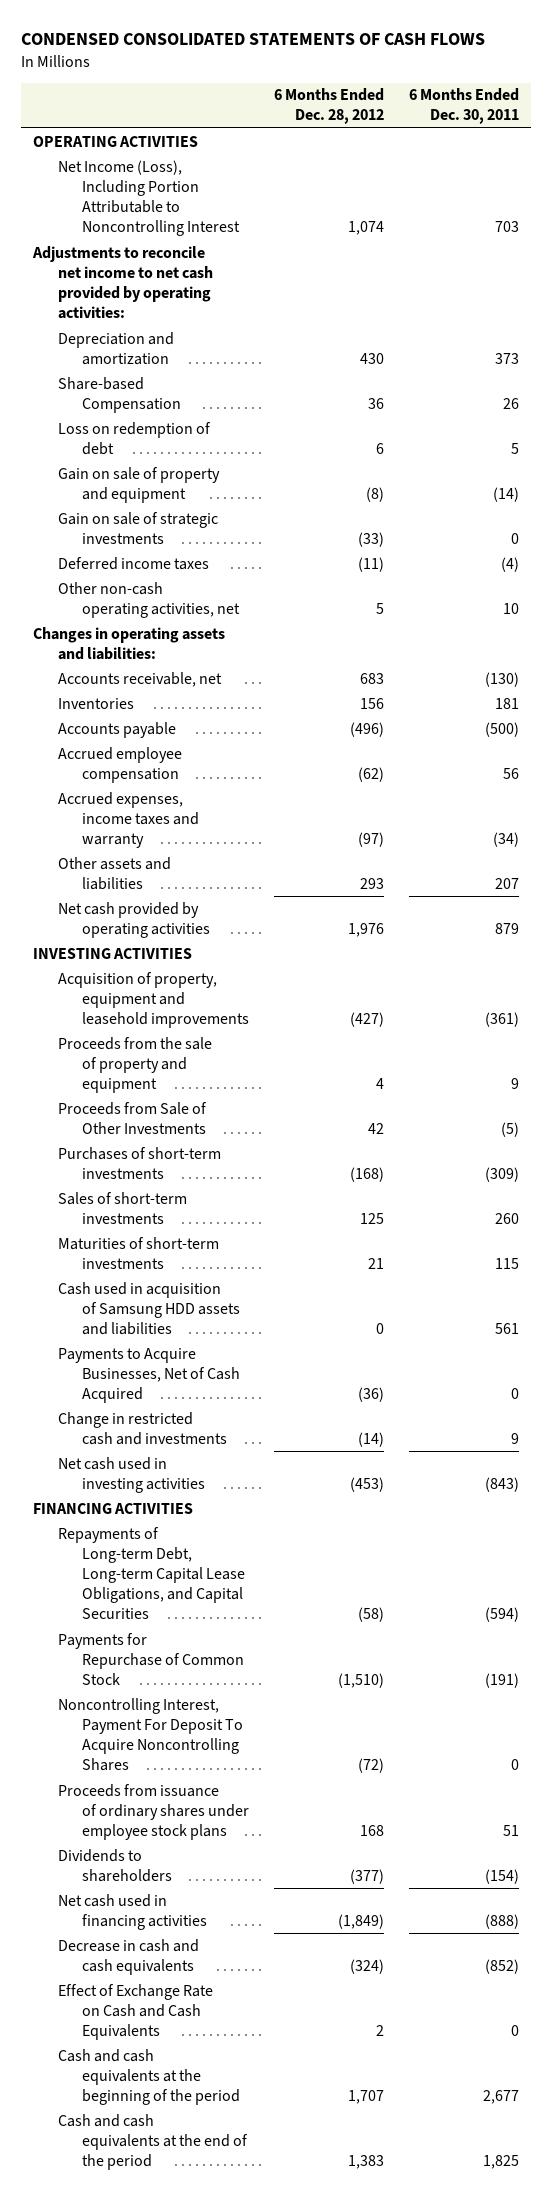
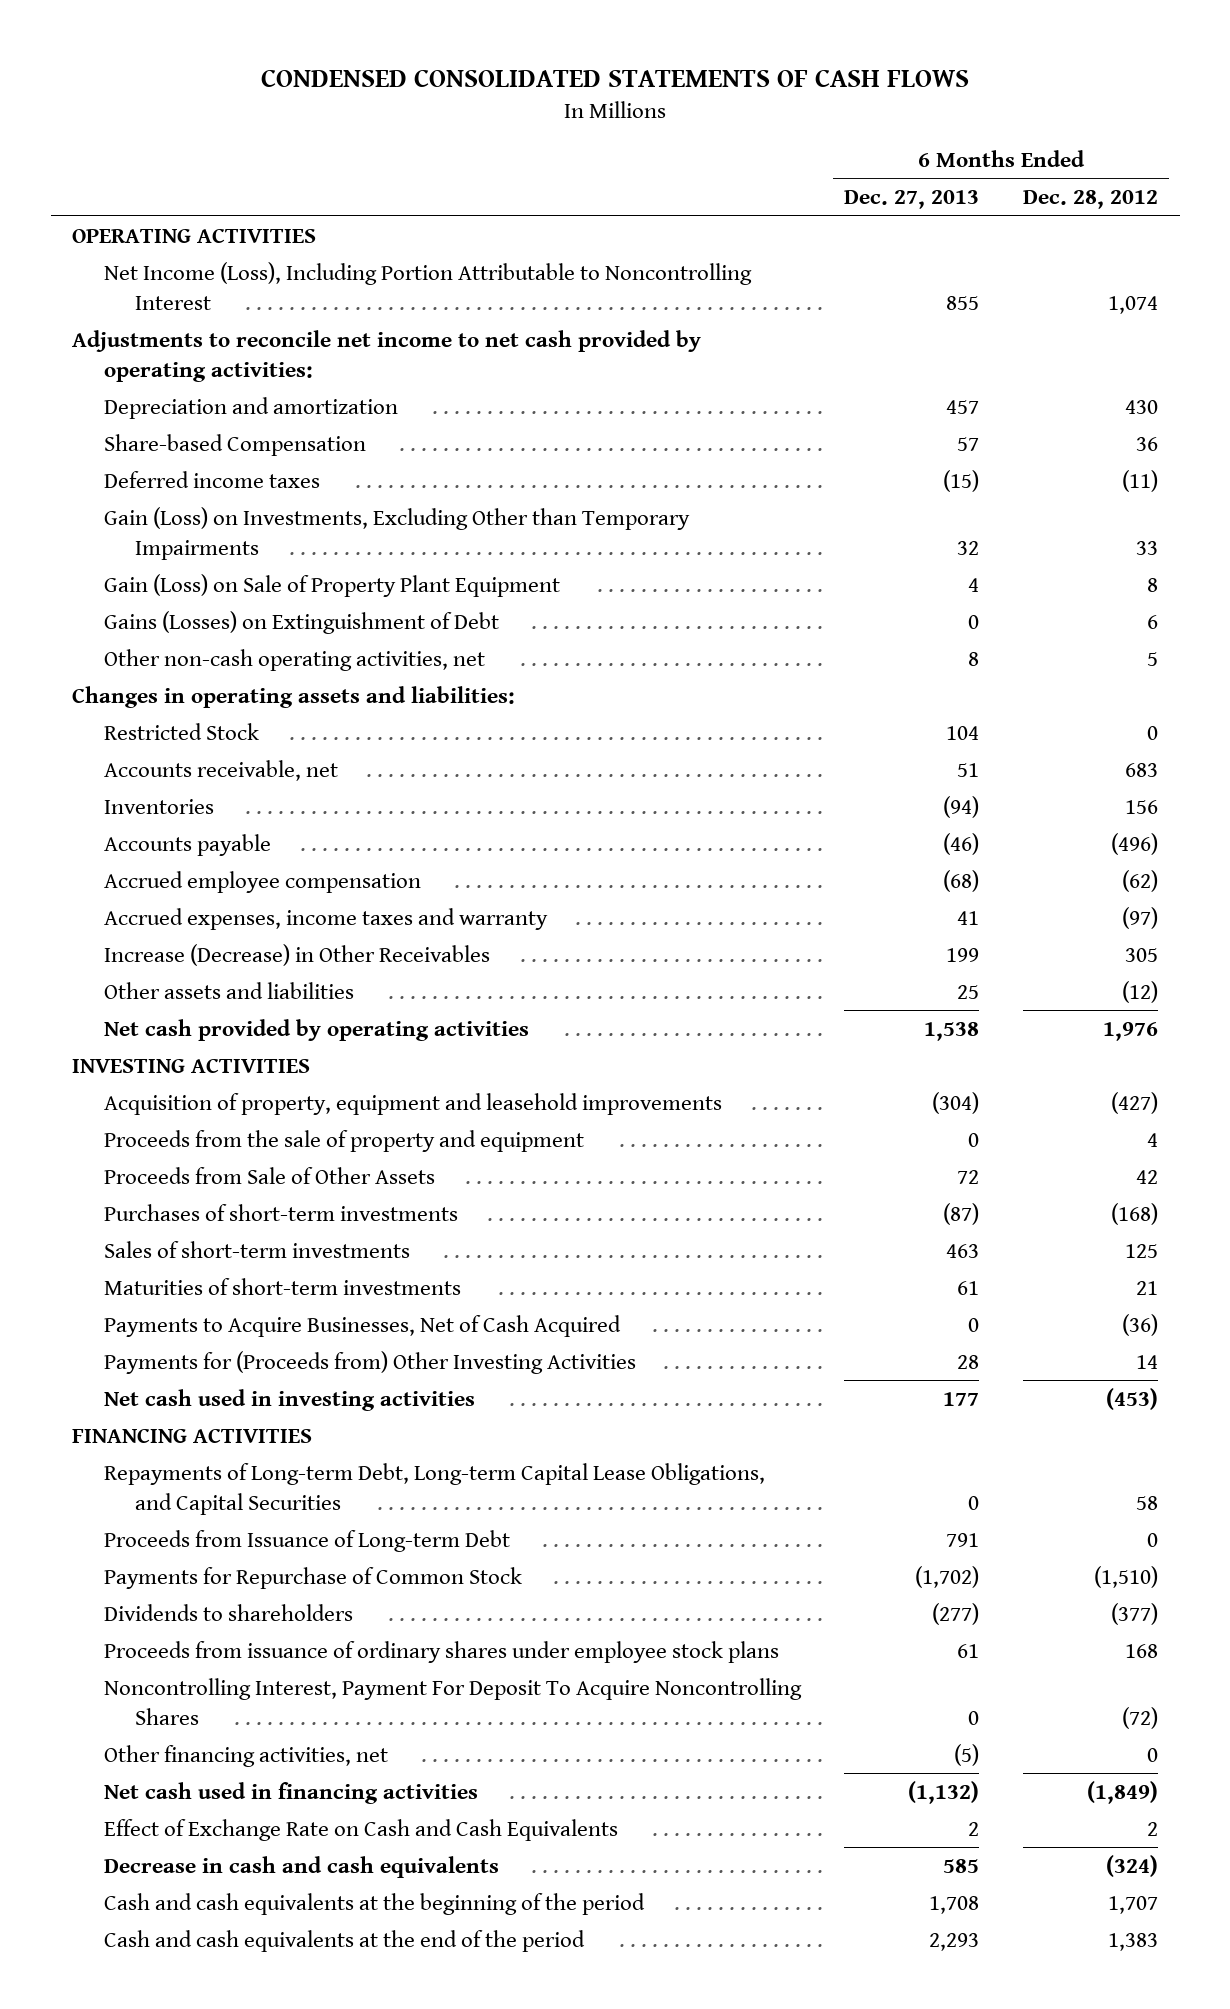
[408,88,519,125] 6 Months Ended Dec. 30, 2011 -> none
none -> [844,190,980,210] Dec. 27, 2013
[57,421,211,455] Loss on redemption of debt -> none
[57,466,220,503] Gain on sale of property and equipment -> none
[57,511,218,544] Gain on sale of strategic investments -> none
none -> [103,506,690,560] Gain (Loss) on Investments, Excluding Other than Temporary Impairments
none -> [103,573,560,597] Gain (Loss) on Sale of Property Plant Equipment
none -> [103,610,499,634] Gains (Losses) on Extinguishment of Debt
none -> [103,722,259,740] Restricted Stock
none -> [103,943,490,966] Increase (Decrease) in Other Receivables
[359,877,384,889] 293 -> [1121,980,1158,1003] (12)
[57,1101,207,1134] Proceeds from Sale of Other Investments -> [103,1166,435,1184] Proceeds from Sale of Other Assets
[57,1281,241,1336] Cash used in acquisition of Samsung HDD assets and liabilities -> none
[57,1411,228,1445] Change in restricted cash and investments -> none
none -> [103,1350,636,1374] Payments for (Proceeds from) Other Investing Activities
[357,1607,384,1623] (58) -> [1135,1495,1158,1510] 58
none -> [103,1529,510,1552] Proceeds from Issuance of Long-term Debt
[57,1783,250,1841] Proceeds from issuance of ordinary shares under employee stock plans -> [103,1640,779,1663] Proceeds from issuance of ordinary shares under employee stock plans
[57,1697,244,1772] Noncontrolling Interest, Payment For Deposit To Acquire Noncontrolling Shares -> [103,1677,802,1725] Noncontrolling Interest, Payment For Deposit To Acquire Noncontrolling Shares
none -> [103,1744,388,1767] Other financing activities, net
[57,1938,199,1975] Decrease in cash and cash equivalents -> [103,1855,499,1878] Decrease in cash and cash equivalents

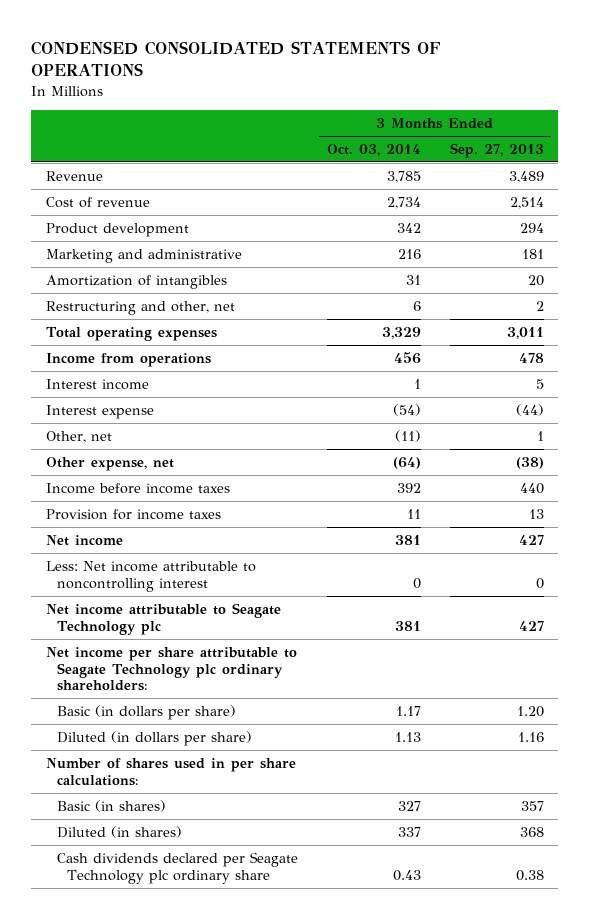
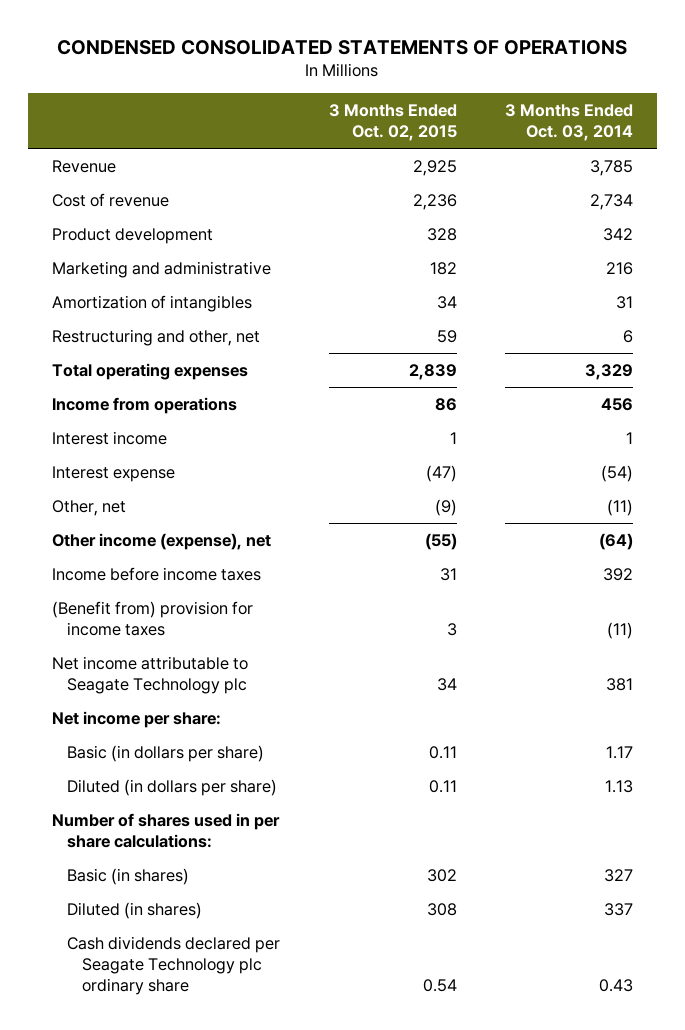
[449,143,544,159] Sep. 27, 2013 -> none
none -> [328,103,457,142] 3 Months Ended Oct. 02, 2015
[45,456,174,471] Other expense, net -> [51,532,271,550] Other income (expense), net
[45,534,123,546] Net income -> none
[45,560,256,592] Less: Net income attributable to noncontrolling interest -> none
[45,508,221,520] Provision for income taxes -> [51,600,253,637] (Benefit from) provision for income taxes
[406,508,421,519] 11 -> [606,622,633,640] (11)
[45,646,297,692] Net income per share attributable to Seagate Technology plc ordinary shareholders: -> [51,710,221,728] Net income per share:

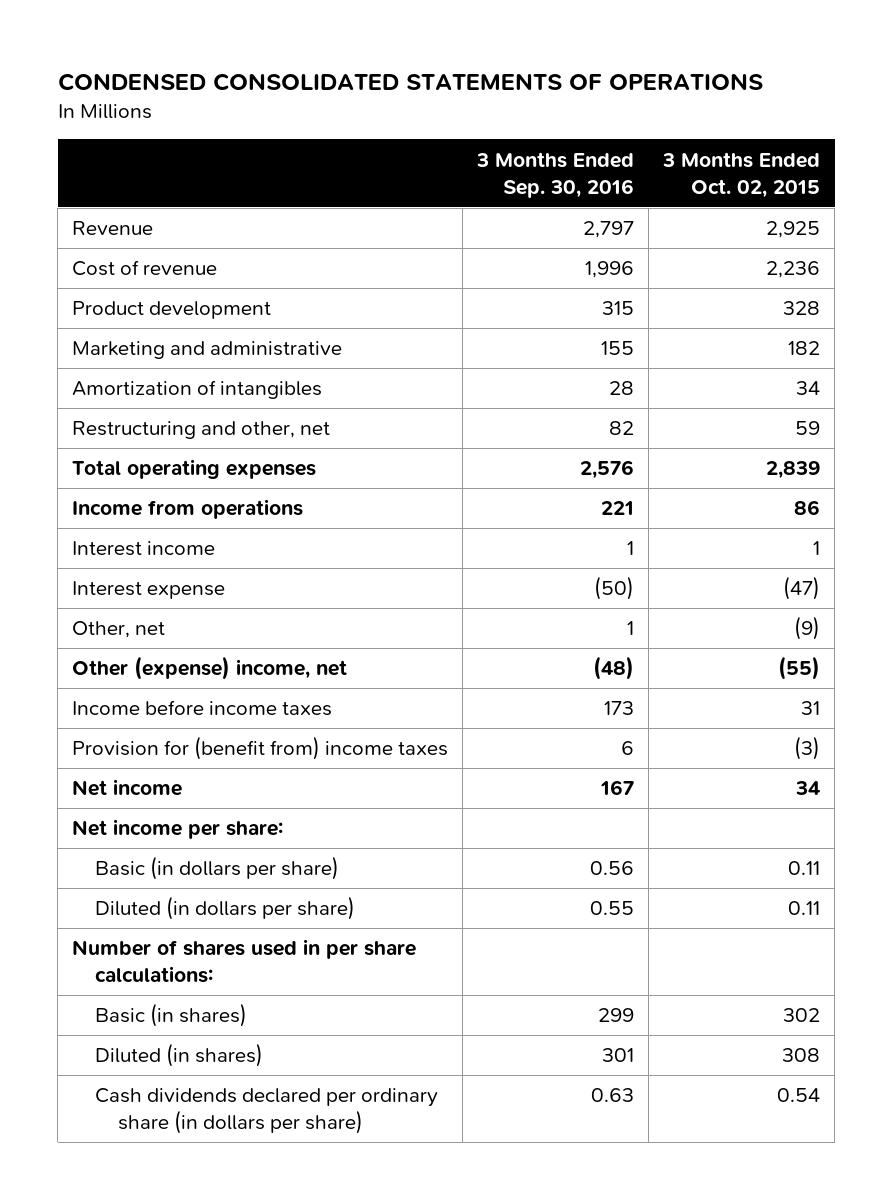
[504,103,633,142] 3 Months Ended Oct. 03, 2014 -> none
none -> [476,151,635,198] 3 Months Ended Sep. 30, 2016
[51,532,271,550] Other income (expense), net -> [72,656,348,681] Other (expense) income, net
[51,600,253,637] (Benefit from) provision for income taxes -> [72,736,449,761] Provision for (benefit from) income taxes
[446,623,457,637] 3 -> [794,736,821,761] (3)
[51,655,248,695] Net income attributable to Seagate Technology plc -> [72,779,183,797] Net income
[67,935,281,996] Cash dividends declared per Seagate Technology plc ordinary share -> [94,1088,438,1135] Cash dividends declared per ordinary share (in dollars per share)

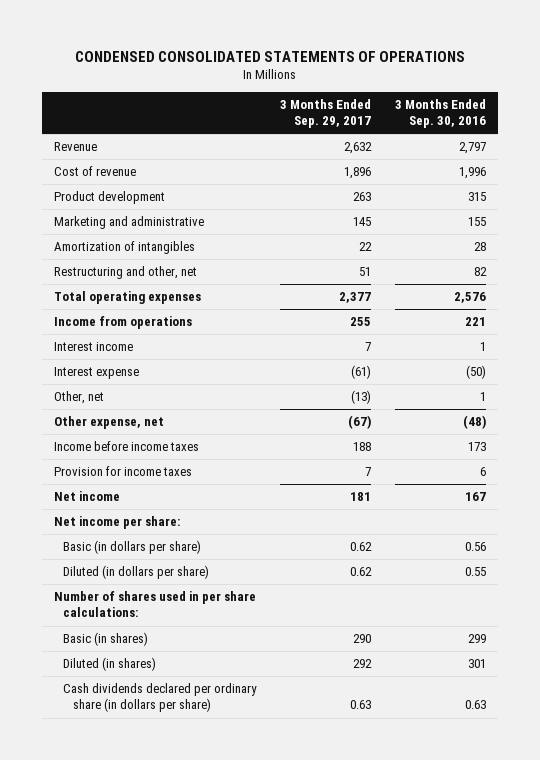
[662,151,821,198] 3 Months Ended Oct. 02, 2015 -> none
none -> [280,99,372,129] 3 Months Ended Sep. 29, 2017
[72,656,348,681] Other (expense) income, net -> [53,416,164,430] Other expense, net
[72,736,449,761] Provision for (benefit from) income taxes -> [53,466,192,477] Provision for income taxes

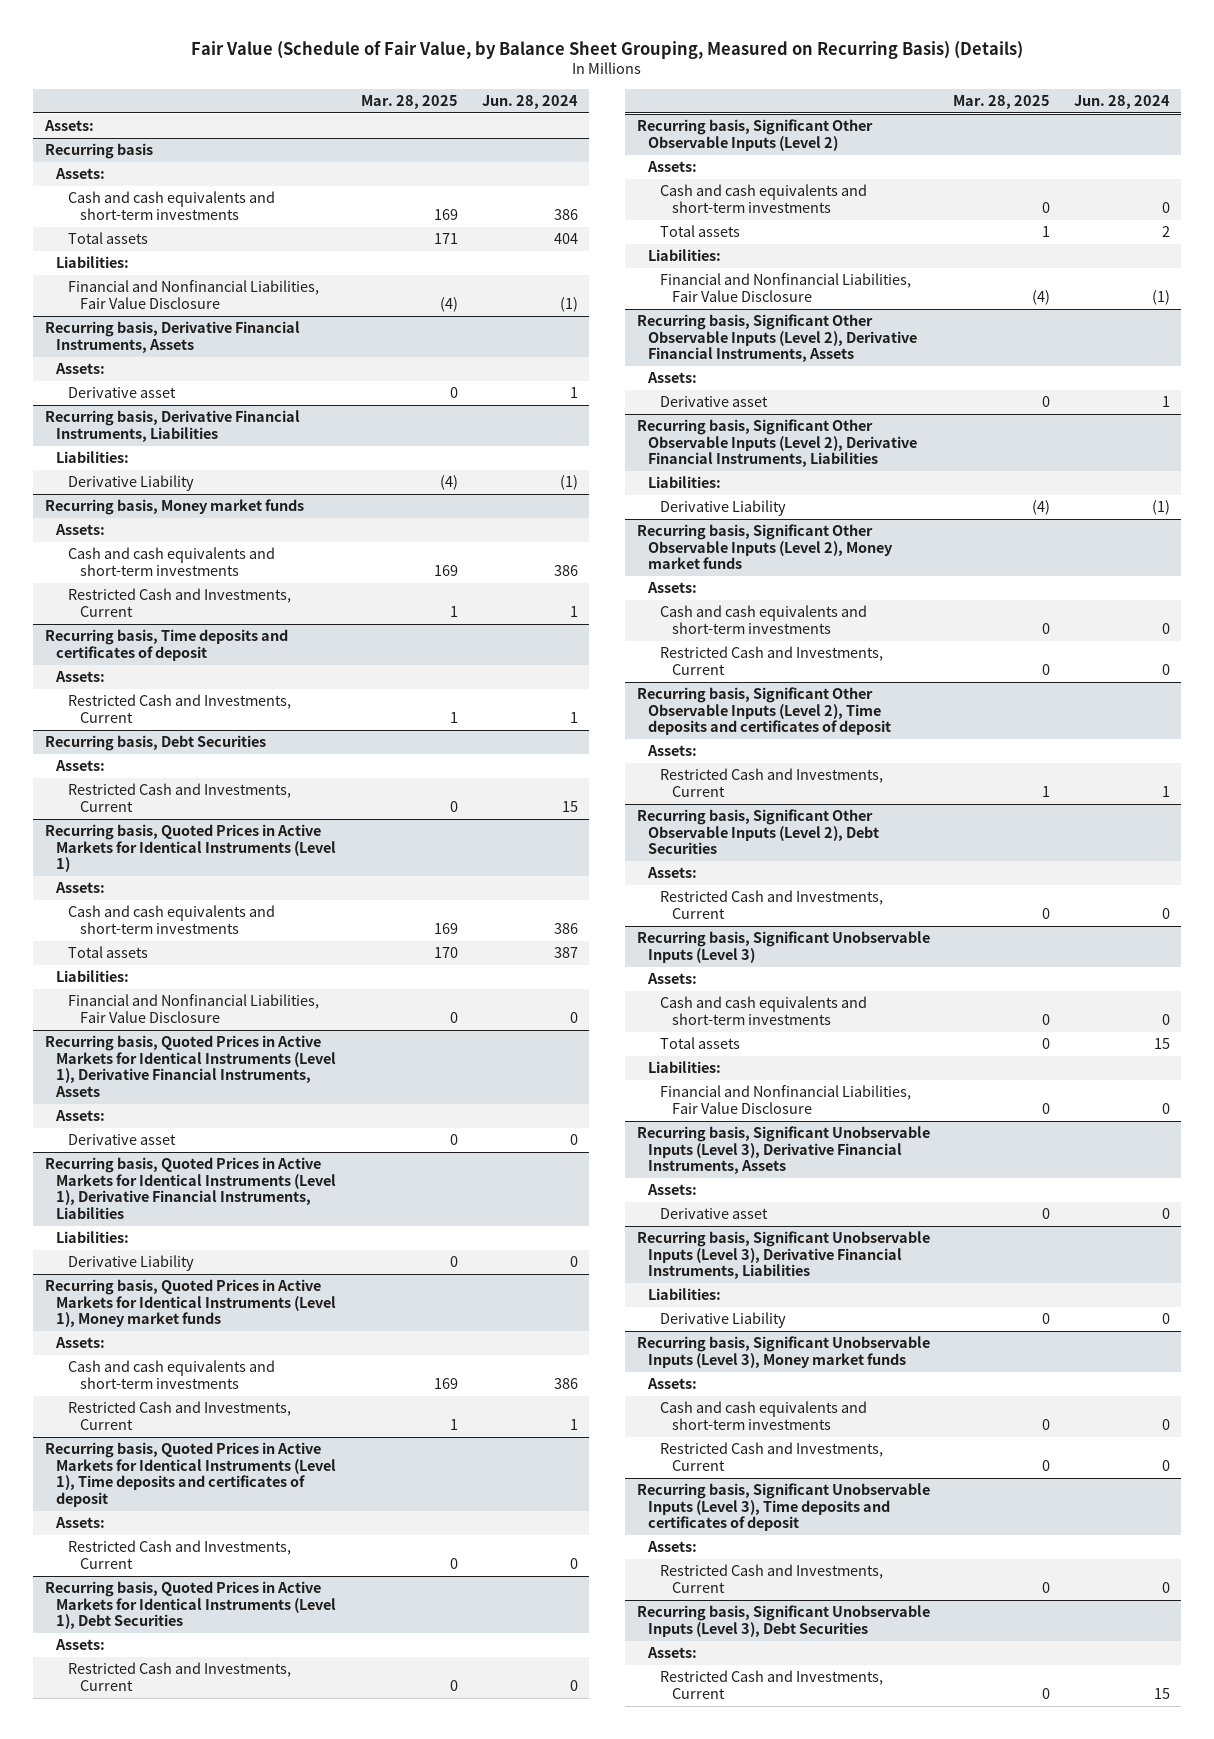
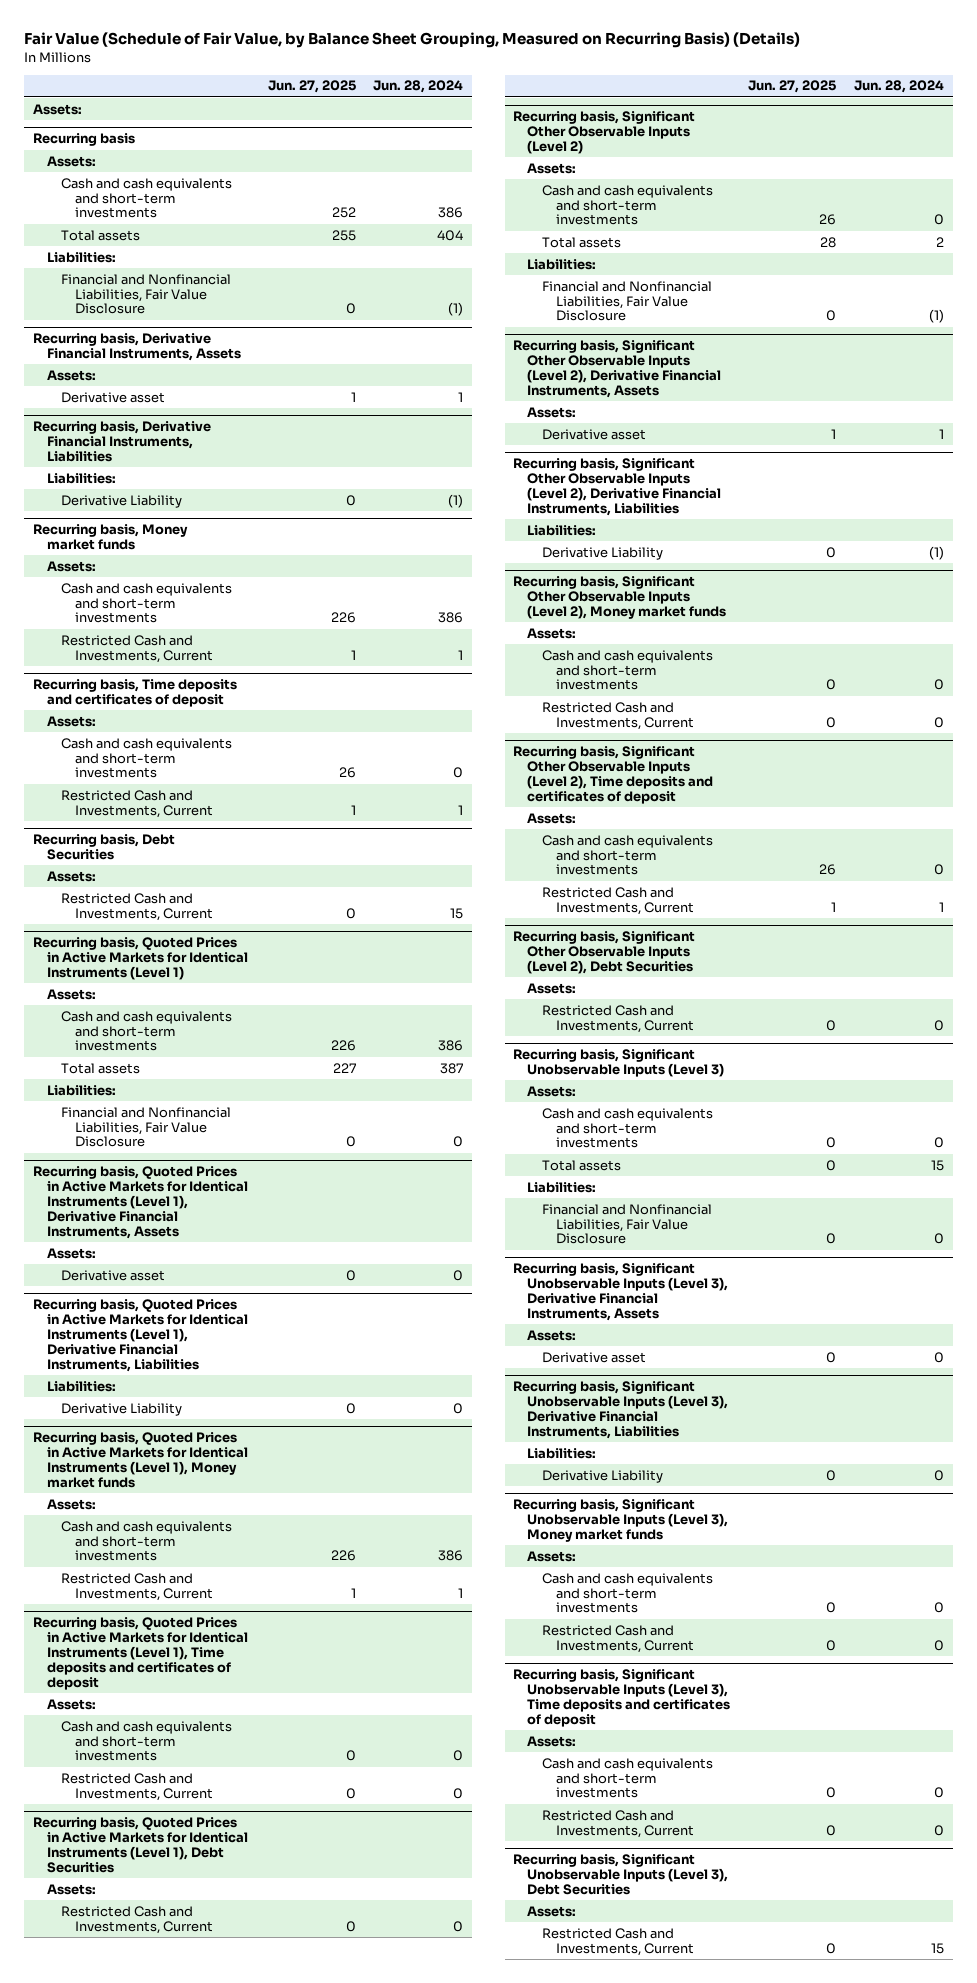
[361,94,459,109] Mar. 28, 2025 -> none
none -> [267,80,356,94] Jun. 27, 2025
none -> [61,737,233,779] Cash and cash equivalents and short-term investments
none -> [61,1720,233,1762] Cash and cash equivalents and short-term investments
none -> [541,834,713,876] Cash and cash equivalents and short-term investments
none -> [541,1757,713,1799] Cash and cash equivalents and short-term investments

